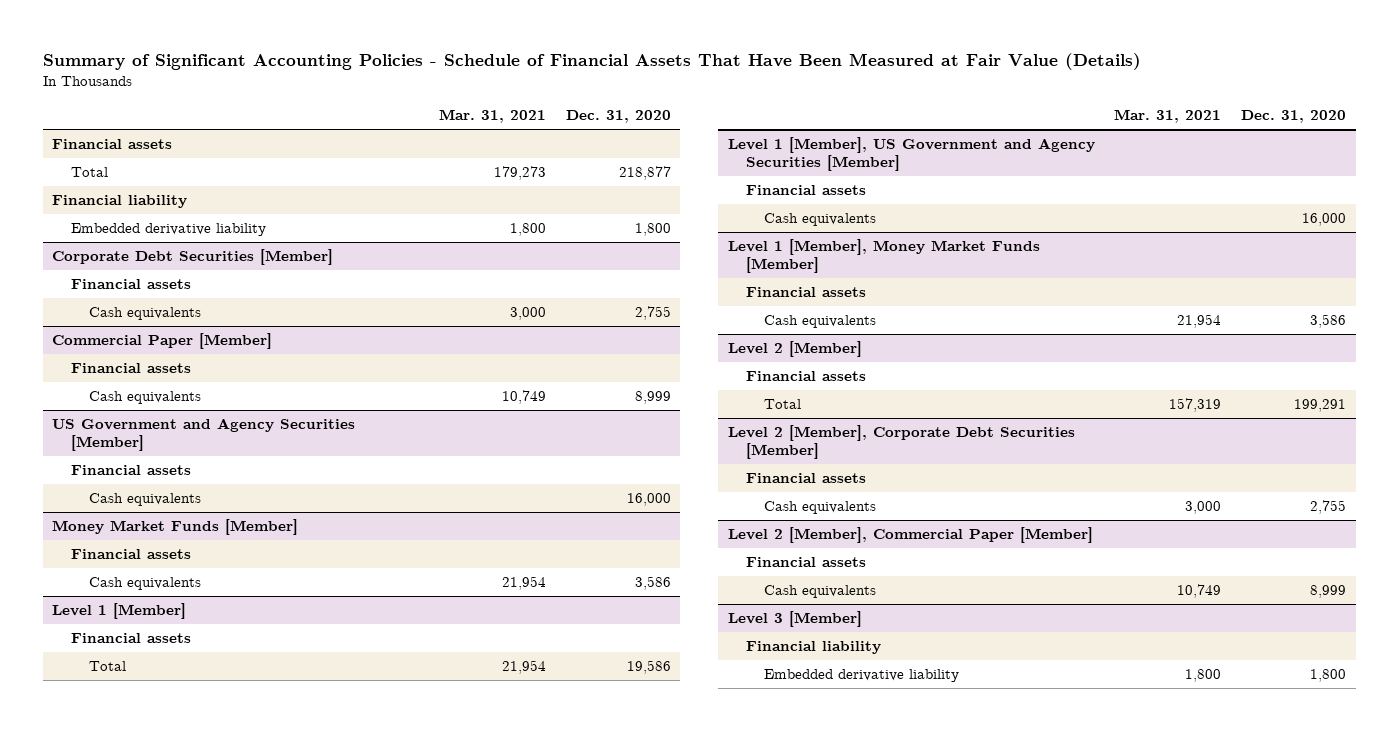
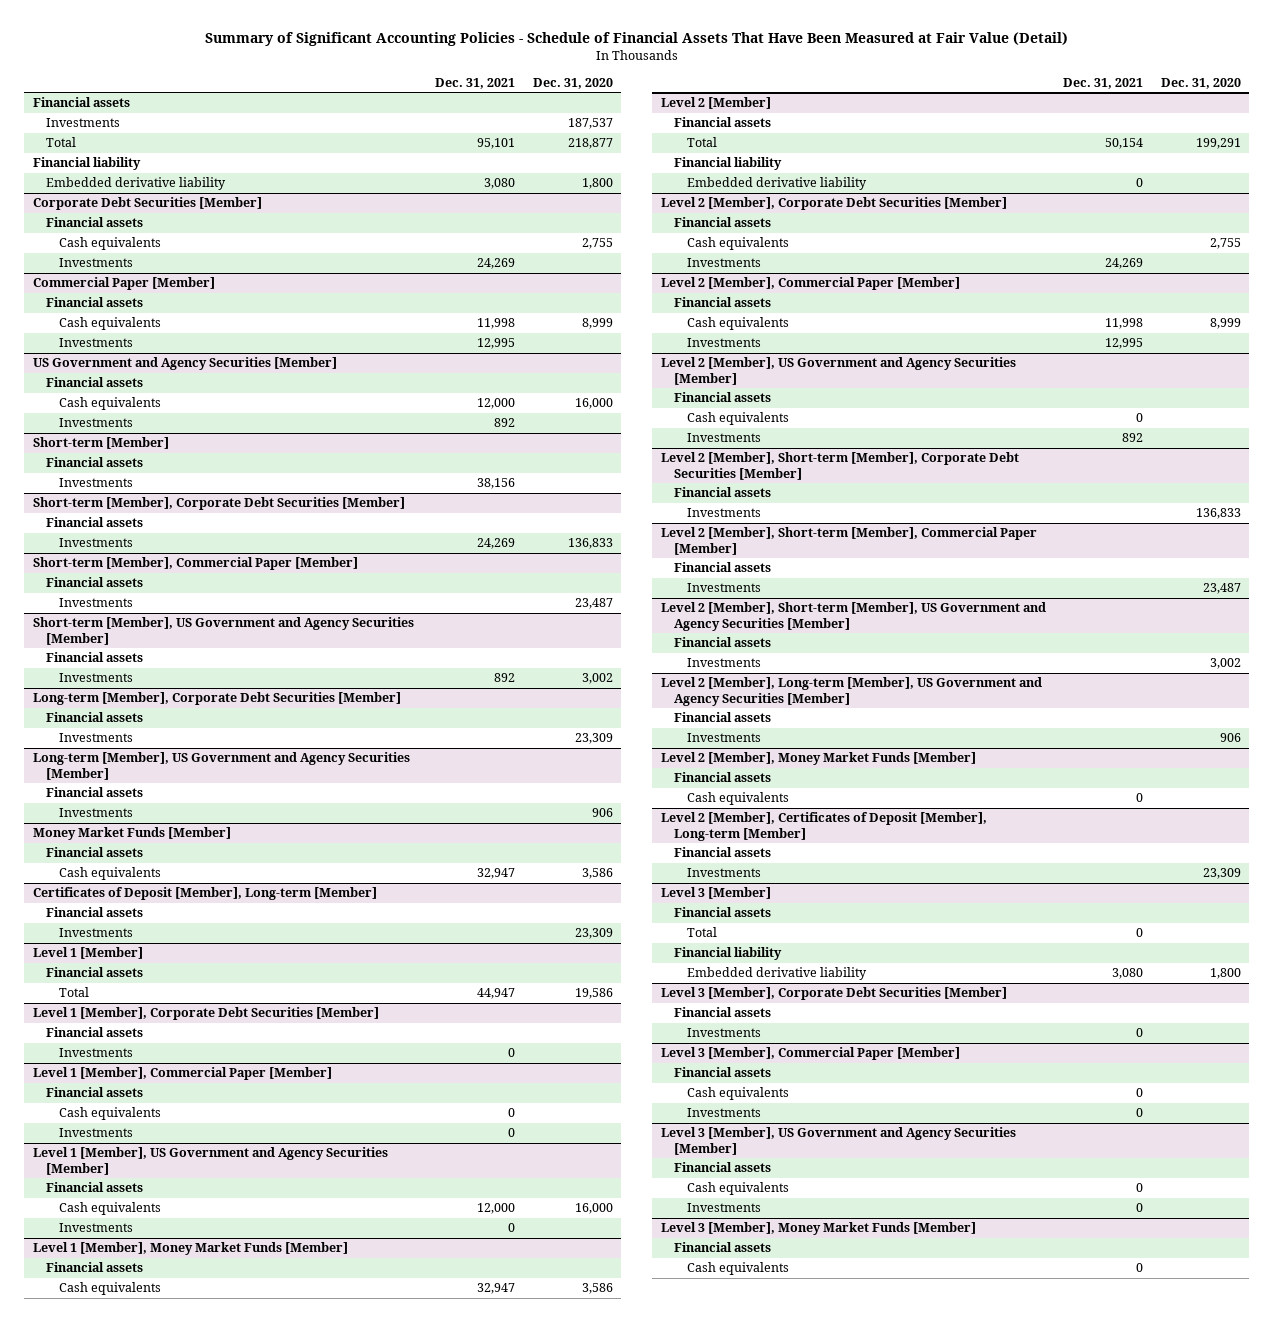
[42,52,1141,70] Summary of Significant Accounting Policies - Schedule of Financial Assets That Have Been Measured at Fair Value (Details) -> [204,32,1068,47] Summary of Significant Accounting Policies - Schedule of Financial Assets That Have Been Measured at Fair Value (Detail)
[439,109,547,124] Mar. 31, 2021 -> none
none -> [435,77,516,89] Dec. 31, 2021
none -> [46,118,121,128] Investments
none -> [59,258,134,268] Investments
none -> [59,338,134,348] Investments
none -> [59,418,134,428] Investments
none -> [32,437,169,450] Short-term [Member]
none -> [46,457,144,468] Financial assets
none -> [59,478,134,488] Investments
none -> [32,497,405,511] Short-term [Member], Corporate Debt Securities [Member]
none -> [46,517,144,528] Financial assets
none -> [59,538,134,548] Investments
none -> [32,557,358,571] Short-term [Member], Commercial Paper [Member]
none -> [46,577,144,588] Financial assets
none -> [59,598,134,608] Investments
none -> [32,617,414,645] Short-term [Member], US Government and Agency Securities [Member]
none -> [46,652,144,663] Financial assets
none -> [59,673,134,683] Investments
none -> [32,692,401,706] Long-term [Member], Corporate Debt Securities [Member]
none -> [46,712,144,723] Financial assets
none -> [59,733,134,743] Investments
none -> [32,752,410,780] Long-term [Member], US Government and Agency Securities [Member]
none -> [46,787,144,798] Financial assets
none -> [59,808,134,818] Investments
none -> [32,887,377,901] Certificates of Deposit [Member], Long-term [Member]
none -> [46,907,144,918] Financial assets
none -> [59,928,134,938] Investments
none -> [32,1007,379,1021] Level 1 [Member], Corporate Debt Securities [Member]
none -> [46,1027,144,1038] Financial assets
none -> [59,1048,134,1058] Investments
none -> [32,1067,332,1081] Level 1 [Member], Commercial Paper [Member]
none -> [46,1087,144,1098] Financial assets
none -> [59,1107,162,1121] Cash equivalents
none -> [59,1128,134,1138] Investments
none -> [59,1223,134,1233] Investments
none -> [673,157,782,171] Financial liability
none -> [687,177,868,191] Embedded derivative liability
none -> [687,258,762,268] Investments
none -> [687,338,762,348] Investments
none -> [660,357,1016,385] Level 2 [Member], US Government and Agency Securities [Member]
none -> [673,392,771,403] Financial assets
none -> [687,412,790,426] Cash equivalents
none -> [687,433,762,443] Investments
none -> [660,452,1019,480] Level 2 [Member], Short-term [Member], Corporate Debt Securities [Member]
none -> [673,487,771,498] Financial assets
none -> [687,508,762,518] Investments
none -> [660,527,1037,555] Level 2 [Member], Short-term [Member], Commercial Paper [Member]
none -> [673,562,771,573] Financial assets
none -> [687,583,762,593] Investments
none -> [660,602,1046,631] Level 2 [Member], Short-term [Member], US Government and Agency Securities [Member]
none -> [673,637,771,648] Financial assets
none -> [687,658,762,668] Investments
none -> [660,677,1042,706] Level 2 [Member], Long-term [Member], US Government and Agency Securities [Member]
none -> [673,712,771,723] Financial assets
none -> [687,733,762,743] Investments
none -> [660,752,976,766] Level 2 [Member], Money Market Funds [Member]
none -> [673,772,771,783] Financial assets
none -> [687,792,790,806] Cash equivalents
none -> [660,812,987,841] Level 2 [Member], Certificates of Deposit [Member], Long-term [Member]
none -> [673,847,771,858] Financial assets
none -> [687,868,762,878] Investments
none -> [673,907,771,918] Financial assets
none -> [687,927,718,938] Total
none -> [660,987,1007,1001] Level 3 [Member], Corporate Debt Securities [Member]
none -> [673,1007,771,1018] Financial assets
none -> [687,1028,762,1038] Investments
none -> [660,1047,960,1061] Level 3 [Member], Commercial Paper [Member]
none -> [673,1067,771,1078] Financial assets
none -> [687,1087,790,1101] Cash equivalents
none -> [687,1108,762,1118] Investments
none -> [660,1127,1016,1155] Level 3 [Member], US Government and Agency Securities [Member]
none -> [673,1162,771,1173] Financial assets
none -> [687,1182,790,1196] Cash equivalents
none -> [687,1203,762,1213] Investments
none -> [660,1222,976,1236] Level 3 [Member], Money Market Funds [Member]
none -> [673,1242,771,1253] Financial assets
none -> [687,1262,790,1276] Cash equivalents

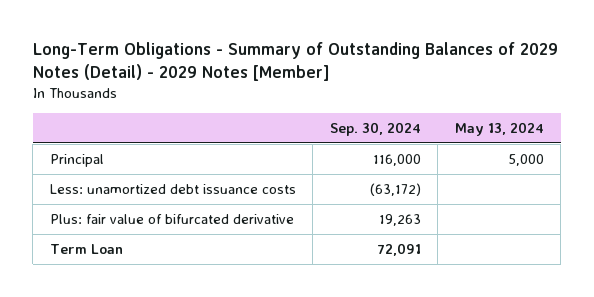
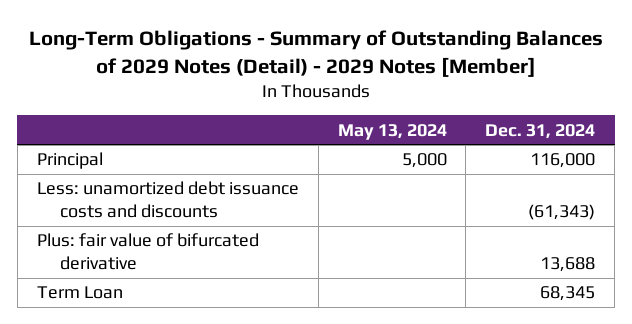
[329,121,421,136] Sep. 30, 2024 -> none
none -> [485,123,596,139] Dec. 31, 2024
[49,184,296,195] Less: unamortized debt issuance costs -> [36,181,299,219] Less: unamortized debt issuance costs and discounts

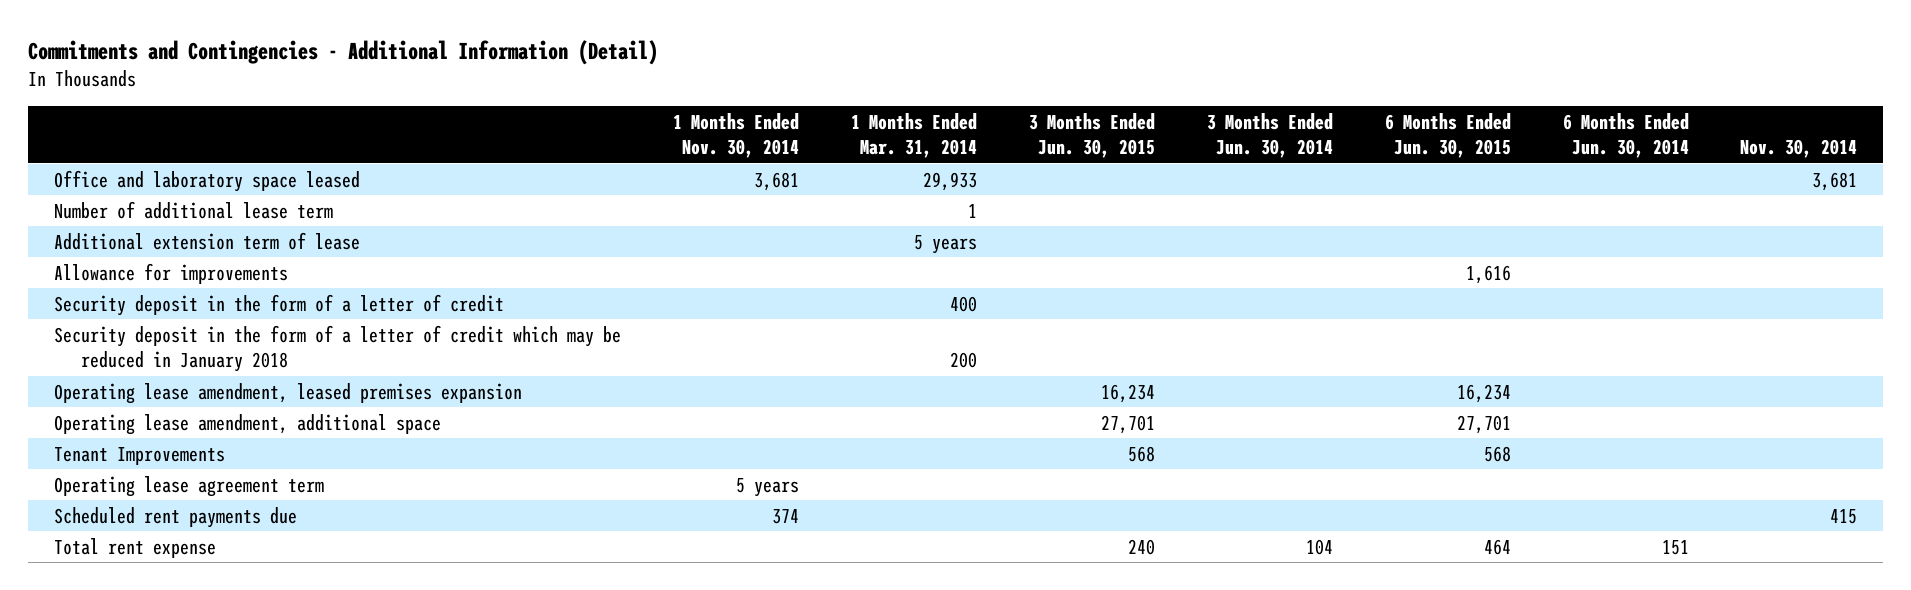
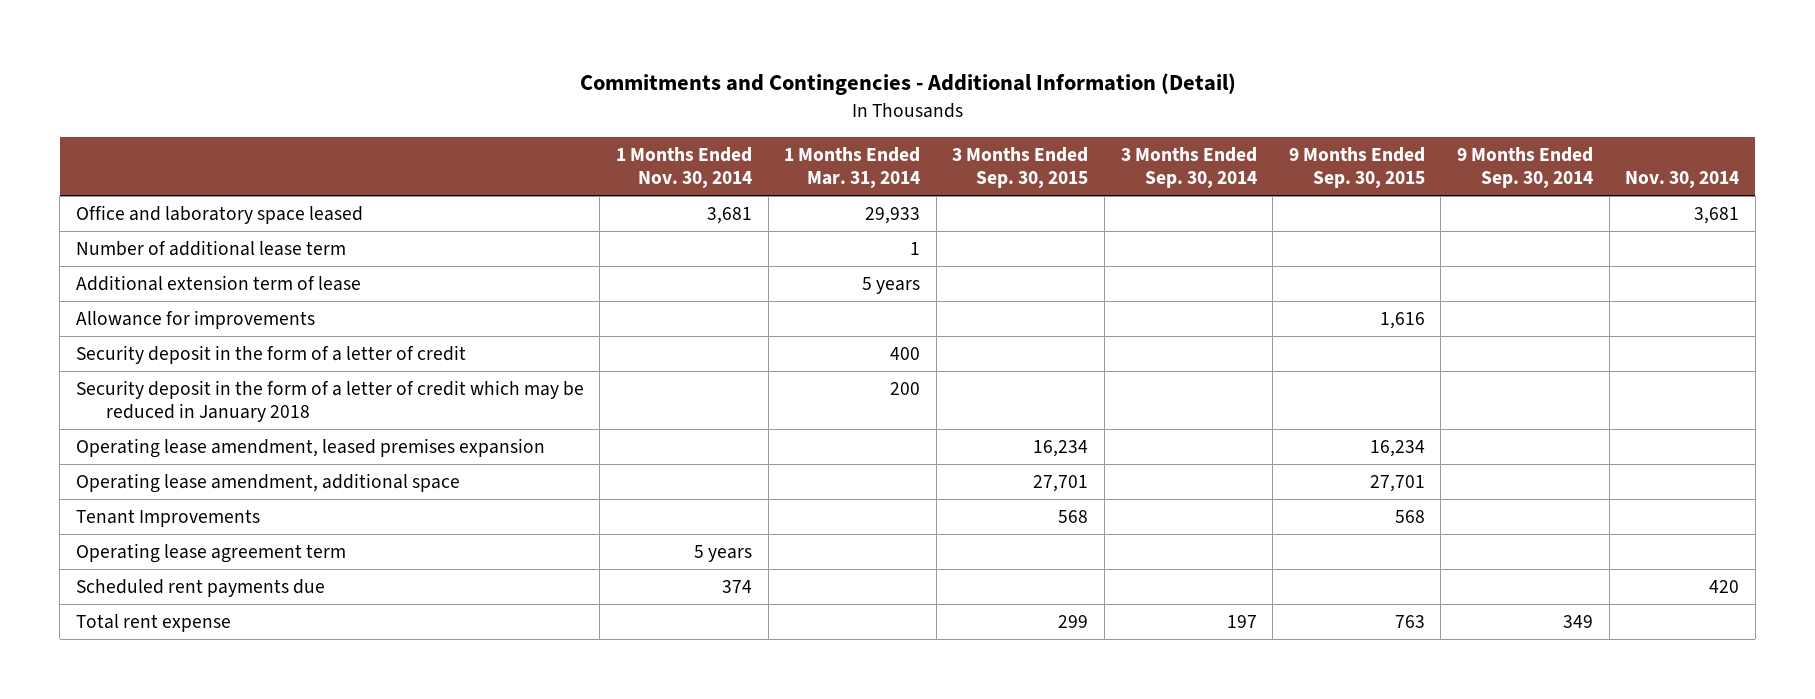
[1028,113,1155,159] 3 Months Ended Jun. 30, 2015 -> none
[1206,113,1333,159] 3 Months Ended Jun. 30, 2014 -> none
[1384,113,1511,159] 6 Months Ended Jun. 30, 2015 -> none
[1562,113,1689,159] 6 Months Ended Jun. 30, 2014 -> none
none -> [952,146,1089,189] 3 Months Ended Sep. 30, 2015
none -> [1120,146,1257,189] 3 Months Ended Sep. 30, 2014
none -> [1288,146,1425,189] 9 Months Ended Sep. 30, 2015
none -> [1457,146,1594,189] 9 Months Ended Sep. 30, 2014
[1830,508,1858,524] 415 -> [1709,580,1740,594] 420

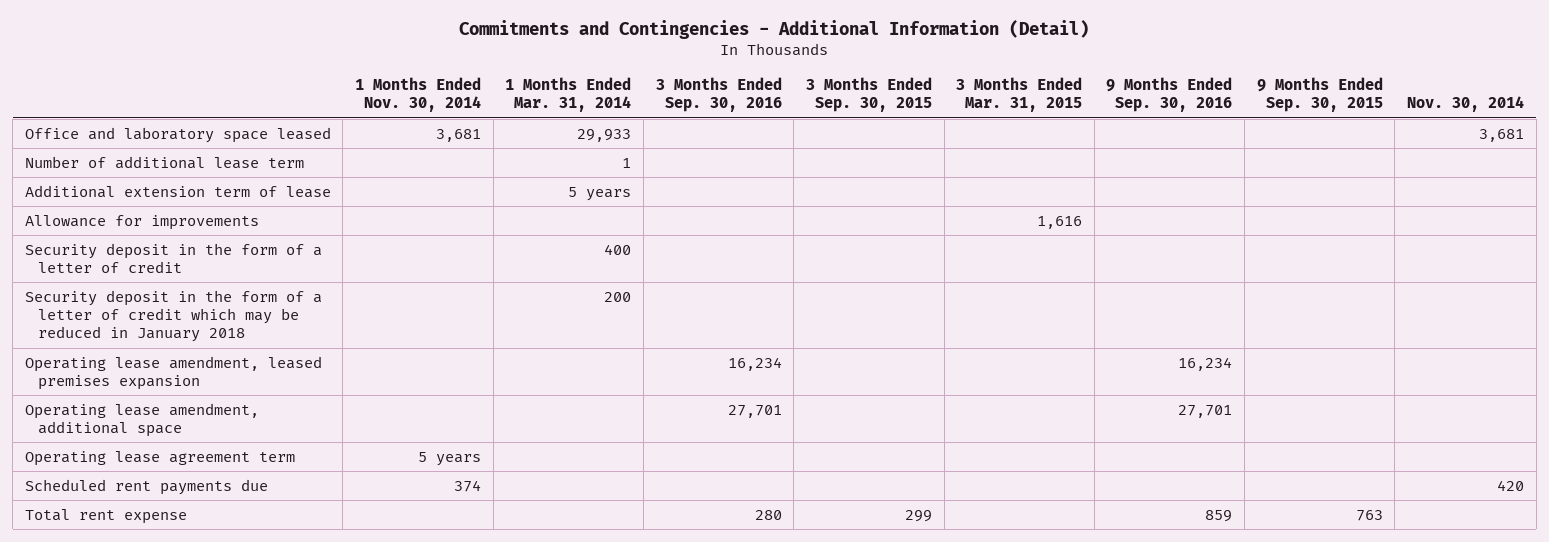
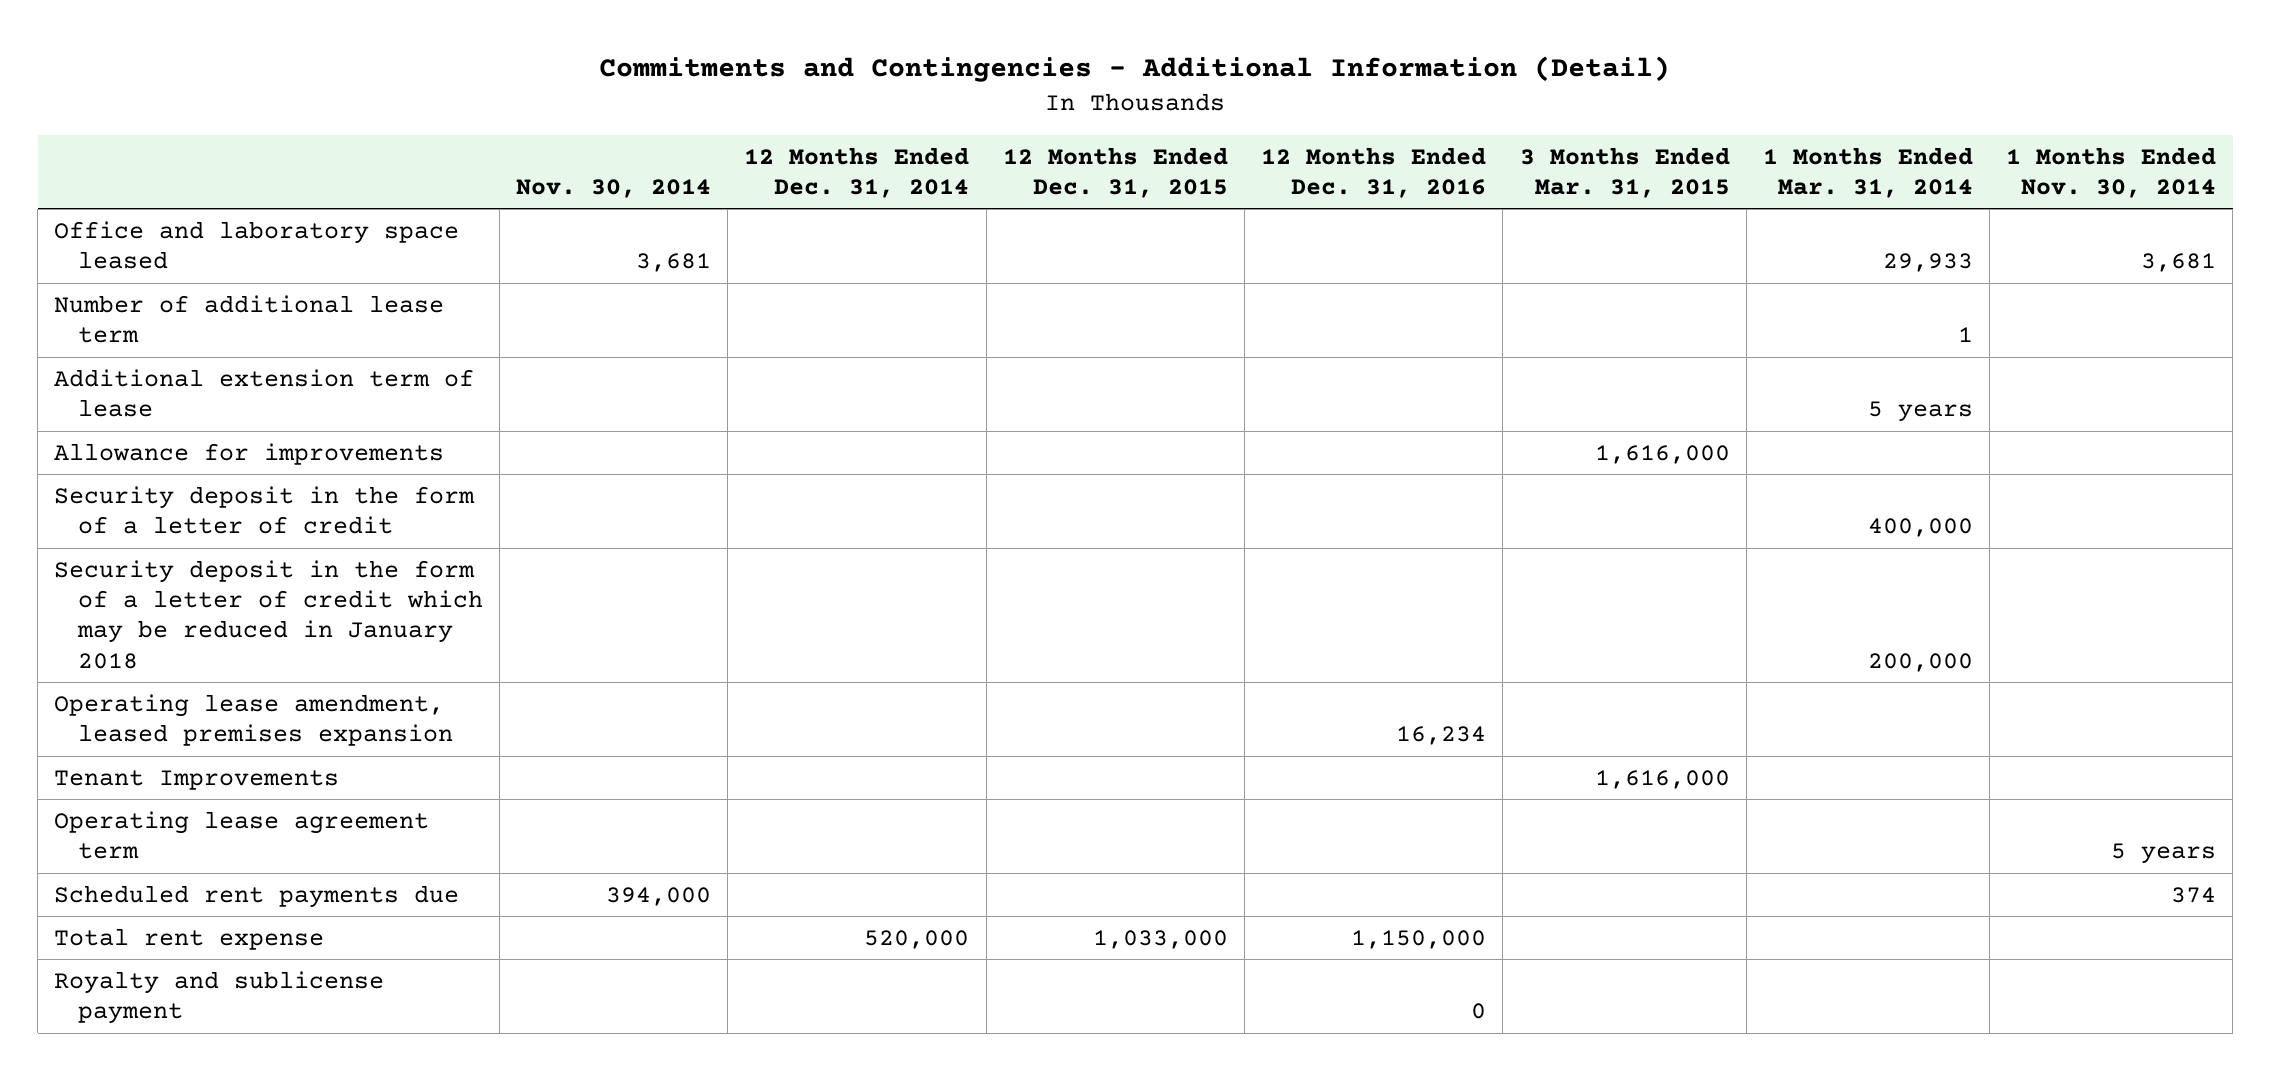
[655,76,782,113] 3 Months Ended Sep. 30, 2016 -> none
[805,76,932,113] 3 Months Ended Sep. 30, 2015 -> none
[1106,76,1233,113] 9 Months Ended Sep. 30, 2016 -> none
[1256,76,1383,113] 9 Months Ended Sep. 30, 2015 -> none
none -> [744,146,970,198] 12 Months Ended Dec. 31, 2014
none -> [1002,146,1228,198] 12 Months Ended Dec. 31, 2015
none -> [1261,146,1487,198] 12 Months Ended Dec. 31, 2016
[1037,215,1083,229] 1,616 -> [1594,444,1730,464] 1,616,000
[604,243,632,255] 400 -> [1867,518,1973,538] 400,000
[604,291,632,302] 200 -> [1867,652,1973,672] 200,000
[24,402,259,438] Operating lease amendment, additional space -> none
none -> [54,769,340,790] Tenant Improvements
[1497,479,1525,491] 420 -> [606,886,712,906] 394,000
none -> [54,970,385,1025] Royalty and sublicense payment

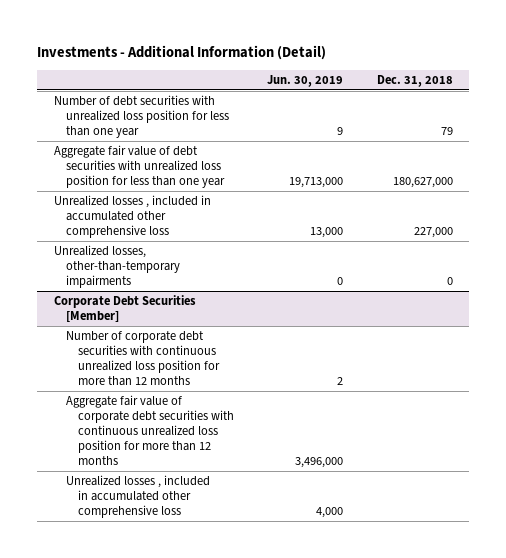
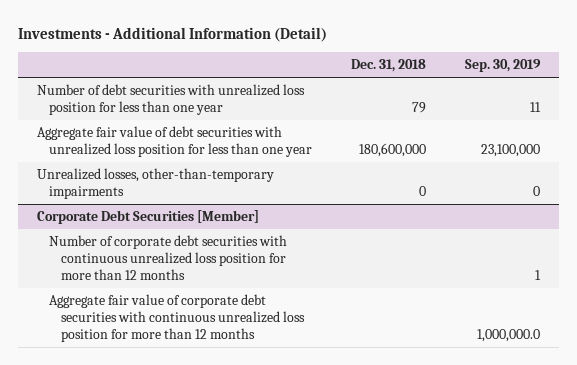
[267,74,344,87] Jun. 30, 2019 -> none
none -> [464,58,541,72] Sep. 30, 2019
[53,195,211,239] Unrealized losses , included in accumulated other comprehensive loss -> none
[392,177,453,189] 180,627,000 -> [359,143,427,158] 180,600,000
[66,475,211,519] Unrealized losses , included in accumulated other comprehensive loss -> none

